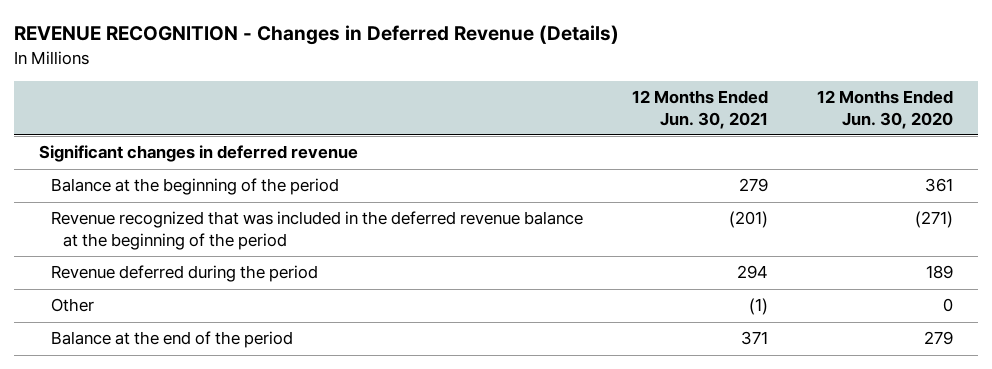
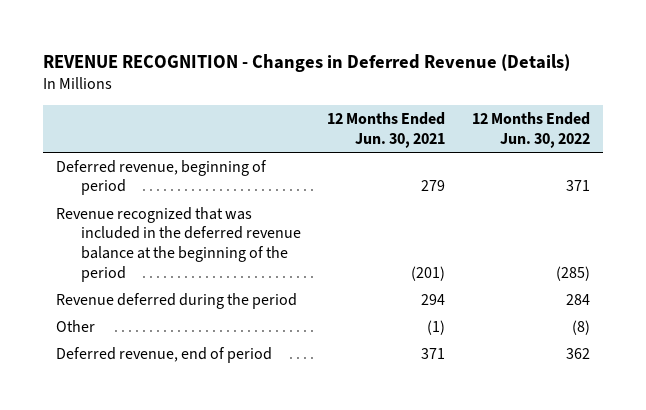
[817,90,954,129] 12 Months Ended Jun. 30, 2020 -> none
none -> [471,112,590,148] 12 Months Ended Jun. 30, 2022
[38,145,358,163] Significant changes in deferred revenue -> none
[50,178,339,196] Balance at the beginning of the period -> [55,159,267,196] Deferred revenue, beginning of period
[50,331,293,349] Balance at the end of the period -> [55,346,272,363] Deferred revenue, end of period

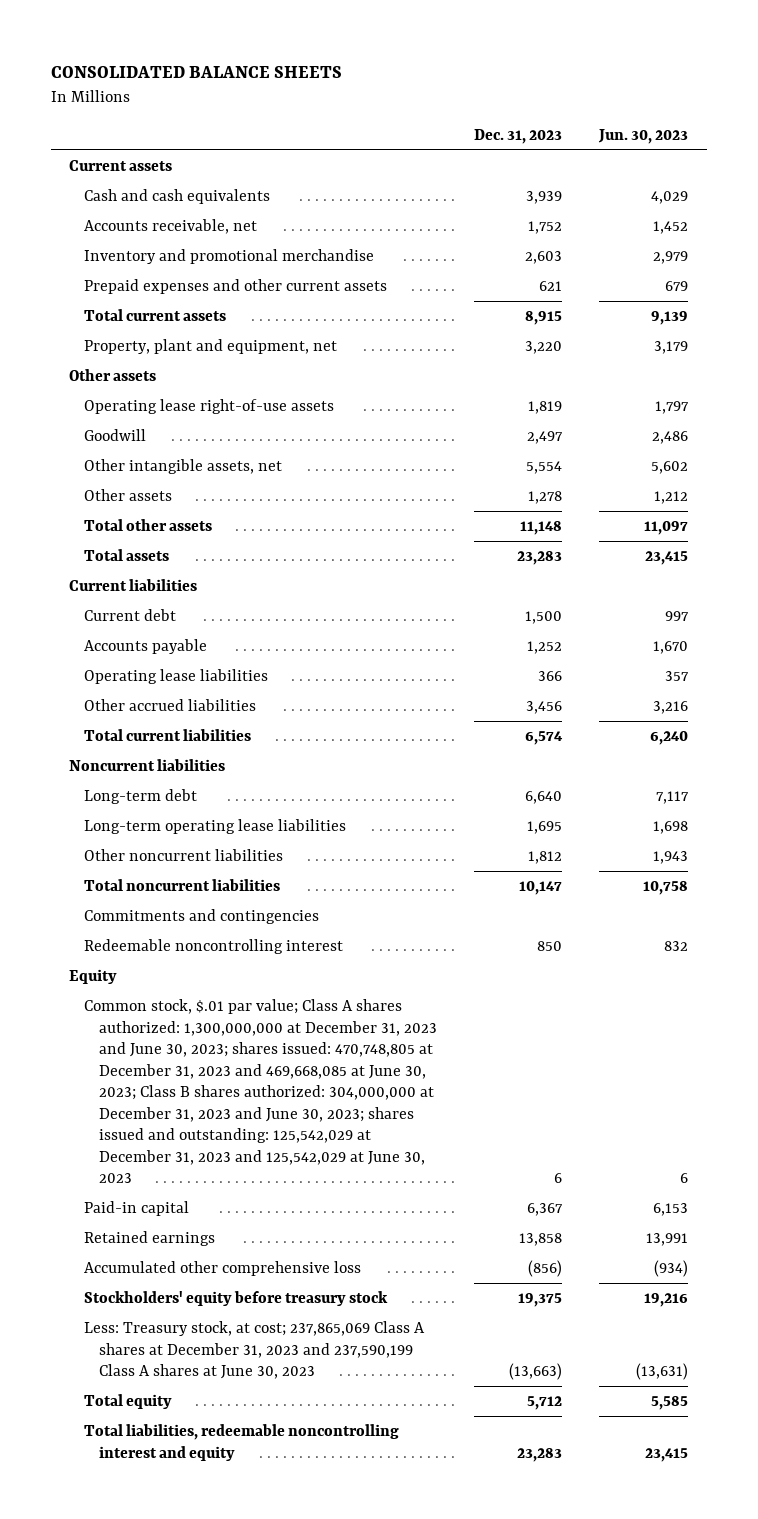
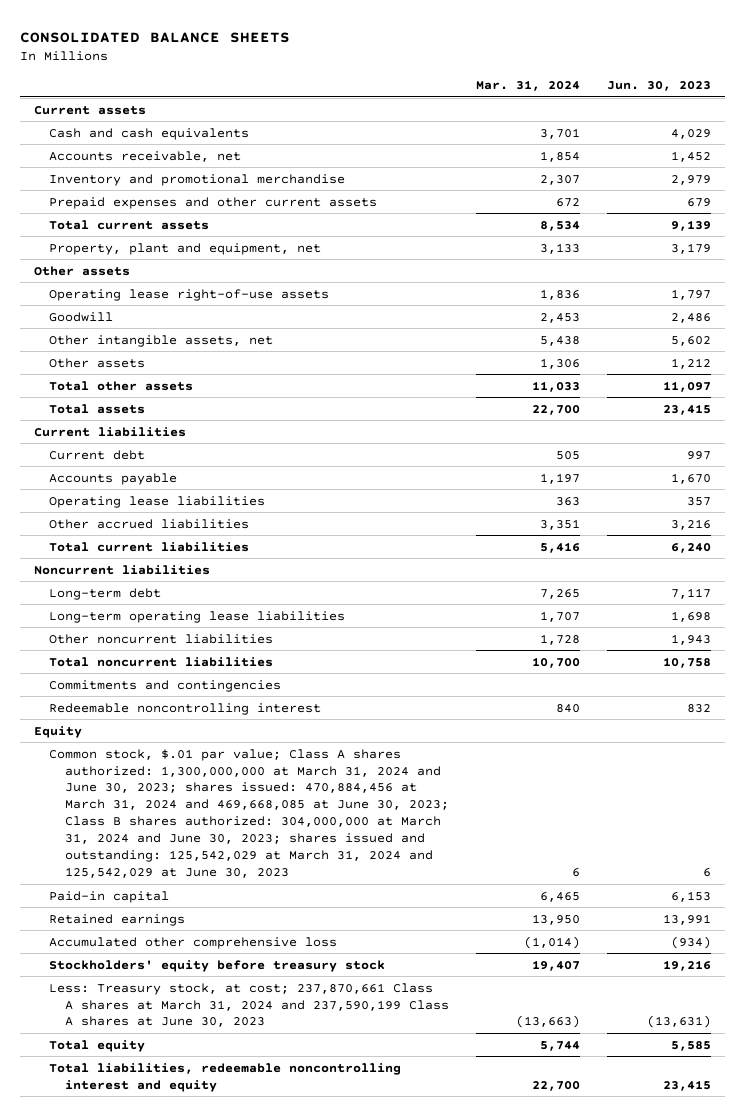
[473,128,562,144] Dec. 31, 2023 -> none
none -> [475,80,580,92] Mar. 31, 2024
[83,999,437,1184] Common stock, $.01 par value; Class A shares authorized: 1,300,000,000 at December 31, 2023 and June 30, 2023; shares issued: 470,748,805 at December 31, 2023 and 469,668,085 at June 30, 2023; Class B shares authorized: 304,000,000 at December 31, 2023 and June 30, 2023; shares issued and outstanding: 125,542,029 at December 31, 2023 and 125,542,029 at June 30, 2023 -> [49,748,449,879] Common stock, $.01 par value; Class A shares authorized: 1,300,000,000 at March 31, 2024 and June 30, 2023; shares issued: 470,884,456 at March 31, 2024 and 469,668,085 at June 30, 2023; Class B shares authorized: 304,000,000 at March 31, 2024 and June 30, 2023; shares issued and outstanding: 125,542,029 at March 31, 2024 and 125,542,029 at June 30, 2023
[83,1321,425,1380] Less: Treasury stock, at cost; 237,865,069 Class A shares at December 31, 2023 and 237,590,199 Class A shares at June 30, 2023 -> [49,982,449,1028] Less: Treasury stock, at cost; 237,870,661 Class A shares at March 31, 2024 and 237,590,199 Class A shares at June 30, 2023

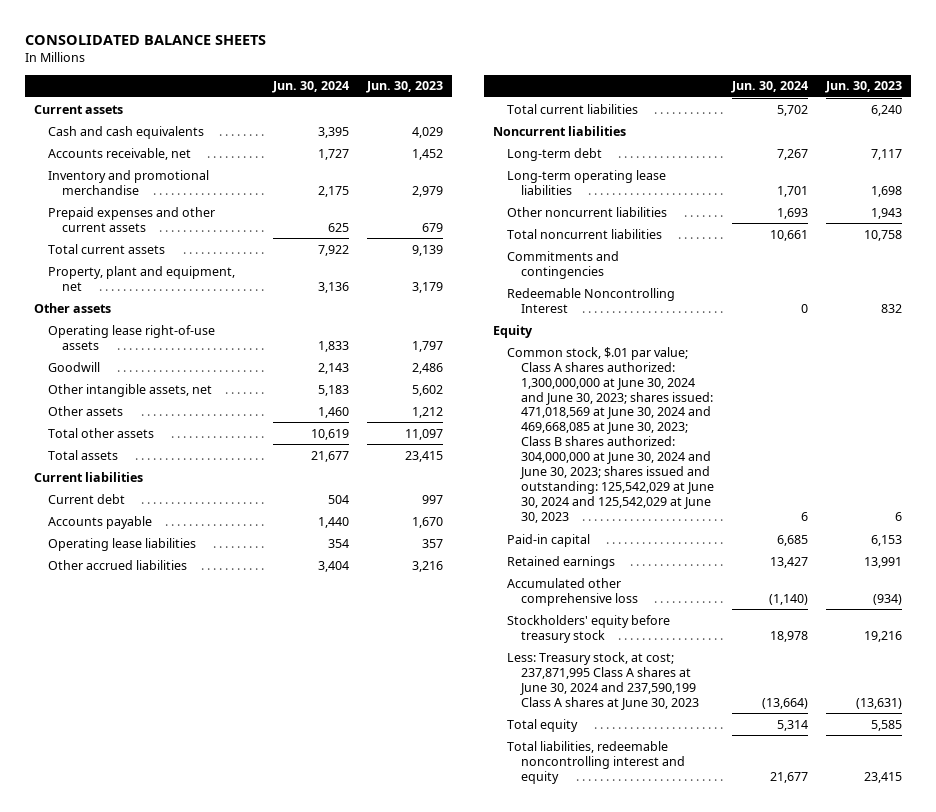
[475,80,580,92] Mar. 31, 2024 -> none
none -> [272,81,350,94] Jun. 30, 2024
[49,702,322,715] Redeemable noncontrolling interest -> [506,287,675,313] Redeemable Noncontrolling Interest
[49,748,449,879] Common stock, $.01 par value; Class A shares authorized: 1,300,000,000 at March 31, 2024 and June 30, 2023; shares issued: 470,884,456 at March 31, 2024 and 469,668,085 at June 30, 2023; Class B shares authorized: 304,000,000 at March 31, 2024 and June 30, 2023; shares issued and outstanding: 125,542,029 at March 31, 2024 and 125,542,029 at June 30, 2023 -> [506,346,714,524] Common stock, $.01 par value; Class A shares authorized: 1,300,000,000 at June 30, 2024 and June 30, 2023; shares issued: 471,018,569 at June 30, 2024 and 469,668,085 at June 30, 2023; Class B shares authorized: 304,000,000 at June 30, 2024 and June 30, 2023; shares issued and outstanding: 125,542,029 at June 30, 2024 and 125,542,029 at June 30, 2023
[49,982,449,1028] Less: Treasury stock, at cost; 237,870,661 Class A shares at March 31, 2024 and 237,590,199 Class A shares at June 30, 2023 -> [506,651,699,710] Less: Treasury stock, at cost; 237,871,995 Class A shares at June 30, 2024 and 237,590,199 Class A shares at June 30, 2023

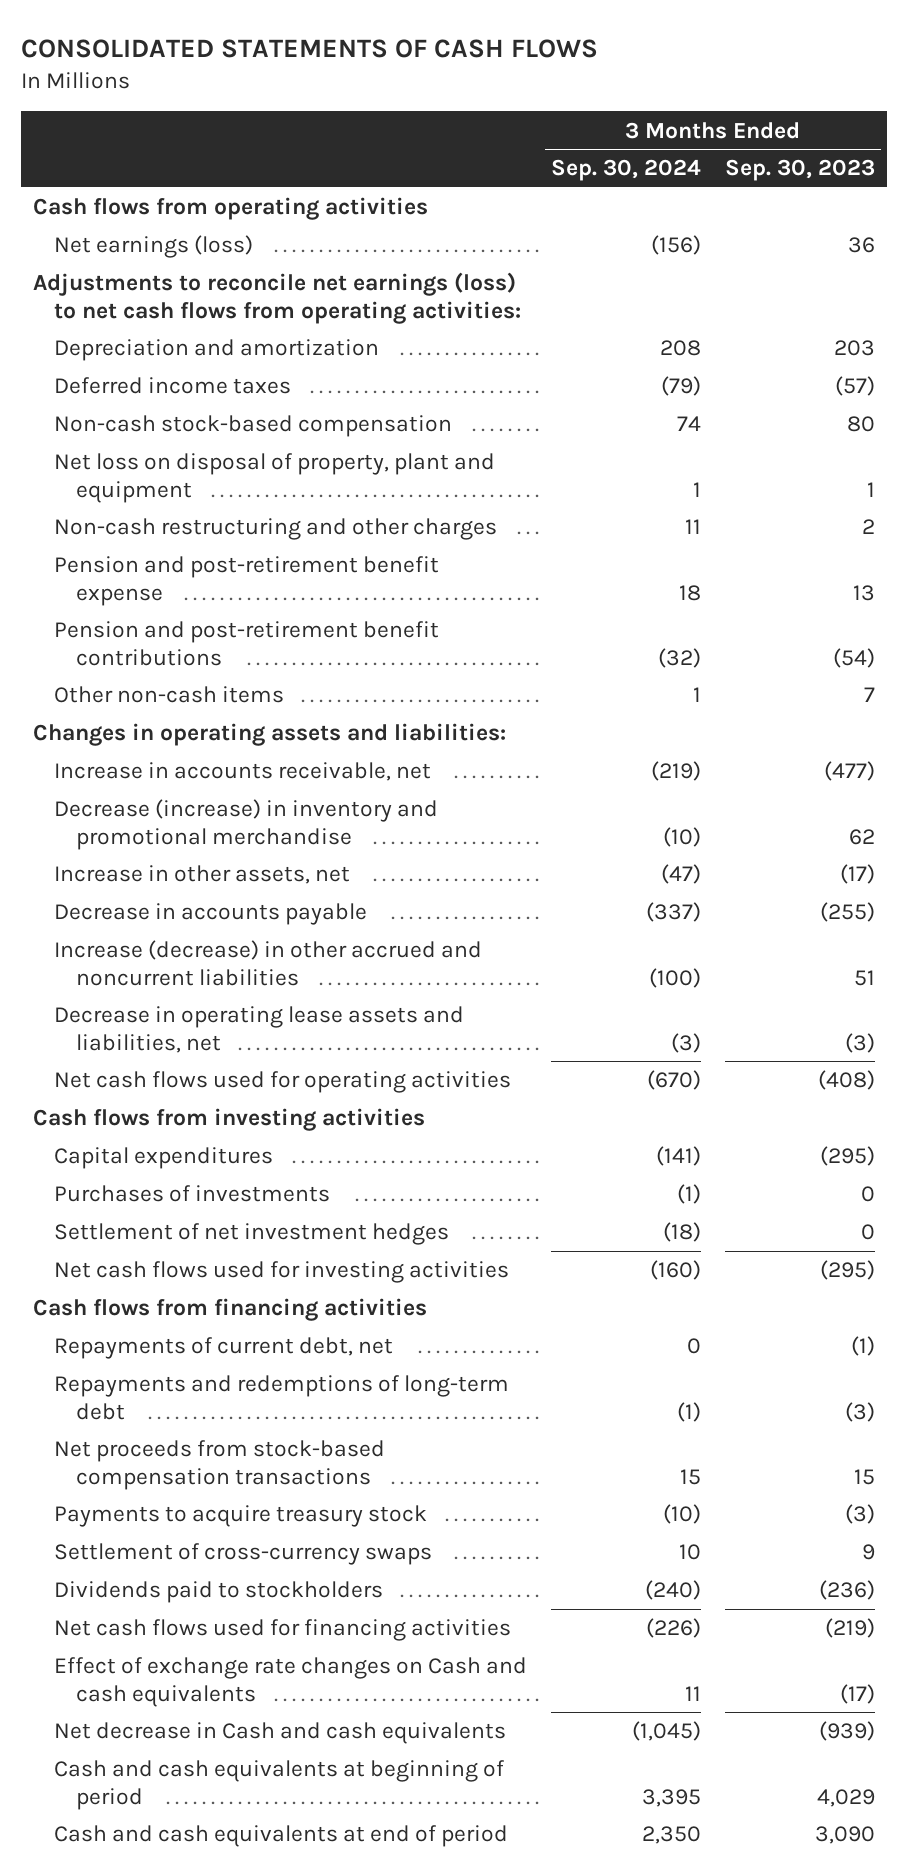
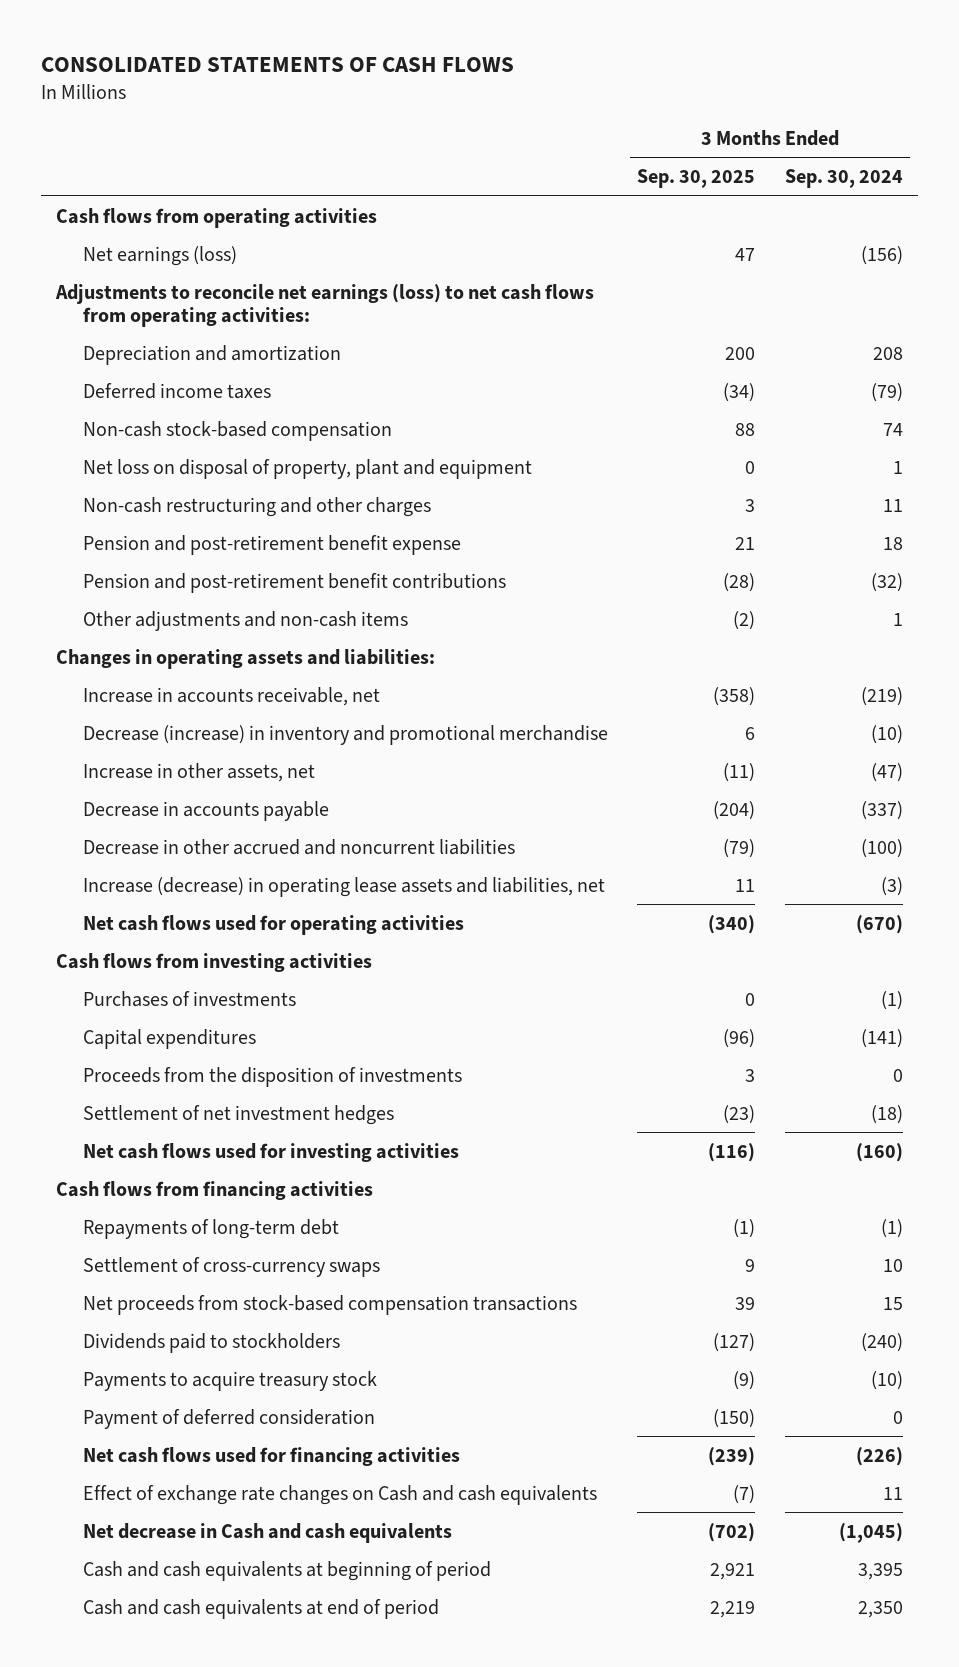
[725,159,876,182] Sep. 30, 2023 -> none
none -> [637,169,756,189] Sep. 30, 2025
[54,686,285,704] Other non-cash items -> [82,610,408,631] Other adjustments and non-cash items
[54,940,483,986] Increase (decrease) in other accrued and noncurrent liabilities -> [82,838,515,855] Decrease in other accrued and noncurrent liabilities
[54,1006,465,1053] Decrease in operating lease assets and liabilities, net -> [82,876,605,897] Increase (decrease) in operating lease assets and liabilities, net
[54,1147,274,1170] Capital expenditures -> [82,1028,256,1049] Capital expenditures
none -> [82,1066,462,1087] Proceeds from the disposition of investments
[54,1337,394,1360] Repayments of current debt, net -> none
[54,1375,510,1420] Repayments and redemptions of long-term debt -> [82,1218,339,1239] Repayments of long-term debt
[54,1440,386,1490] Net proceeds from stock-based compensation transactions -> [82,1294,577,1315] Net proceeds from stock-based compensation transactions
[54,1505,428,1528] Payments to acquire treasury stock -> [82,1370,377,1391] Payments to acquire treasury stock
none -> [82,1408,375,1429] Payment of deferred consideration

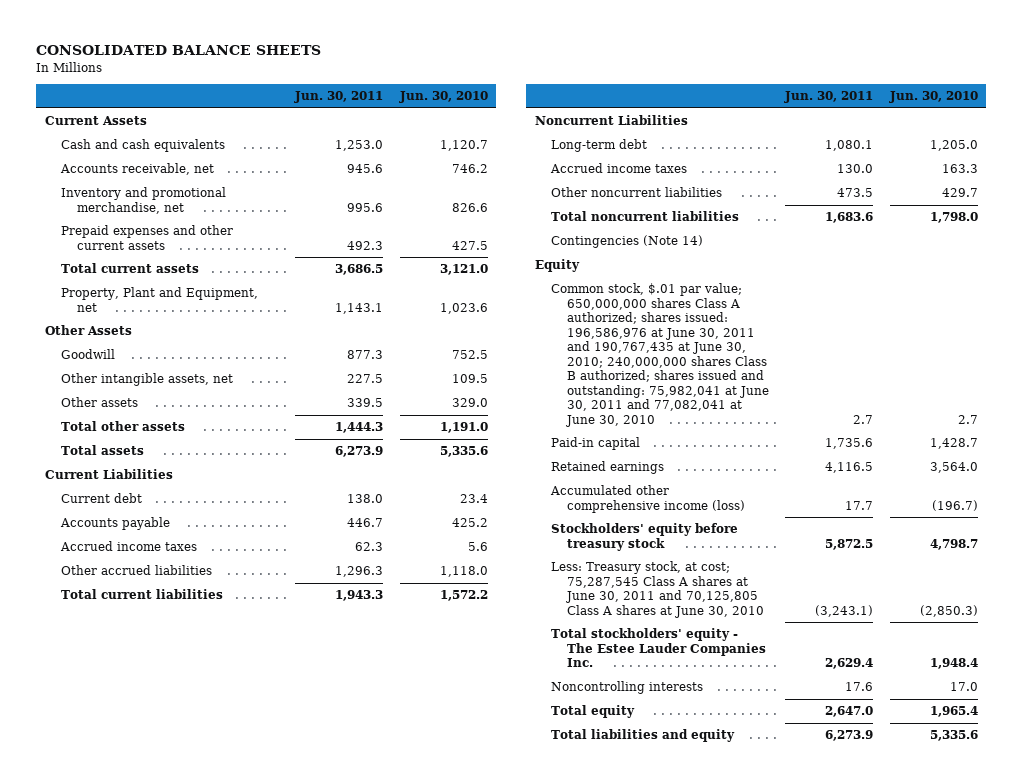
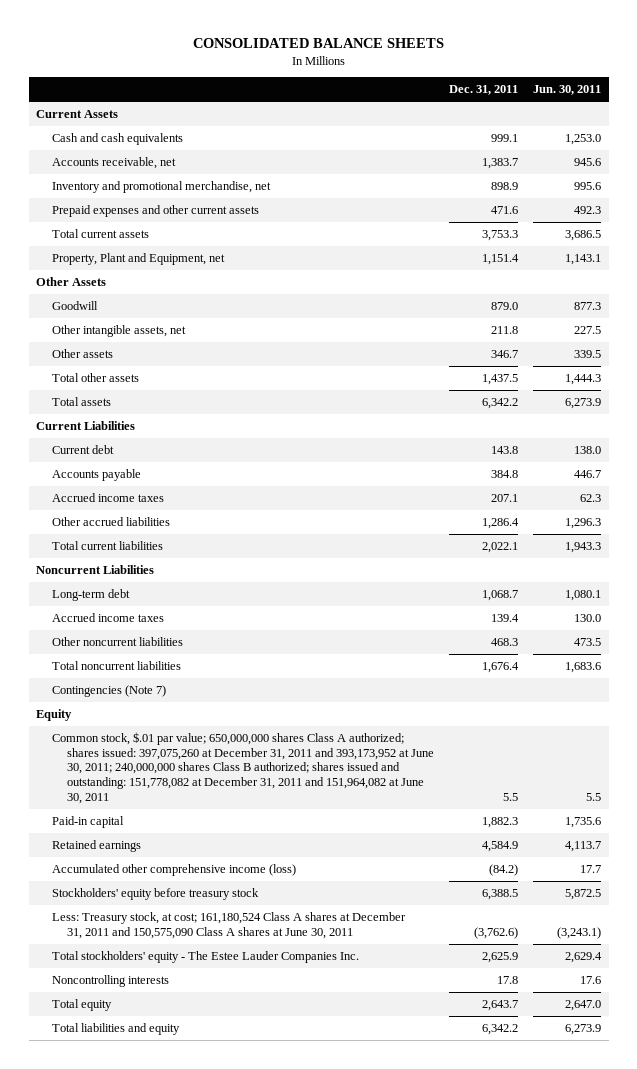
[398,91,488,104] Jun. 30, 2010 -> none
none -> [448,85,518,96] Dec. 31, 2011
[550,235,703,249] Contingencies (Note 14) -> [51,685,166,698] Contingencies (Note 7)
[550,283,769,427] Common stock, $.01 par value; 650,000,000 shares Class A authorized; shares issued: 196,586,976 at June 30, 2011 and 190,767,435 at June 30, 2010; 240,000,000 shares Class B authorized; shares issued and outstanding: 75,982,041 at June 30, 2011 and 77,082,041 at June 30, 2010 -> [51,732,434,804] Common stock, $.01 par value; 650,000,000 shares Class A authorized; shares issued: 397,075,260 at December 31, 2011 and 393,173,952 at June 30, 2011; 240,000,000 shares Class B authorized; shares issued and outstanding: 151,778,082 at December 31, 2011 and 151,964,082 at June 30, 2011
[853,414,874,424] 2.7 -> [586,792,602,801] 5.5
[825,462,874,474] 4,116.5 -> [565,841,602,853] 4,113.7
[550,561,764,618] Less: Treasury stock, at cost; 75,287,545 Class A shares at June 30, 2011 and 70,125,805 Class A shares at June 30, 2010 -> [51,912,406,939] Less: Treasury stock, at cost; 161,180,524 Class A shares at December 31, 2011 and 150,575,090 Class A shares at June 30, 2011

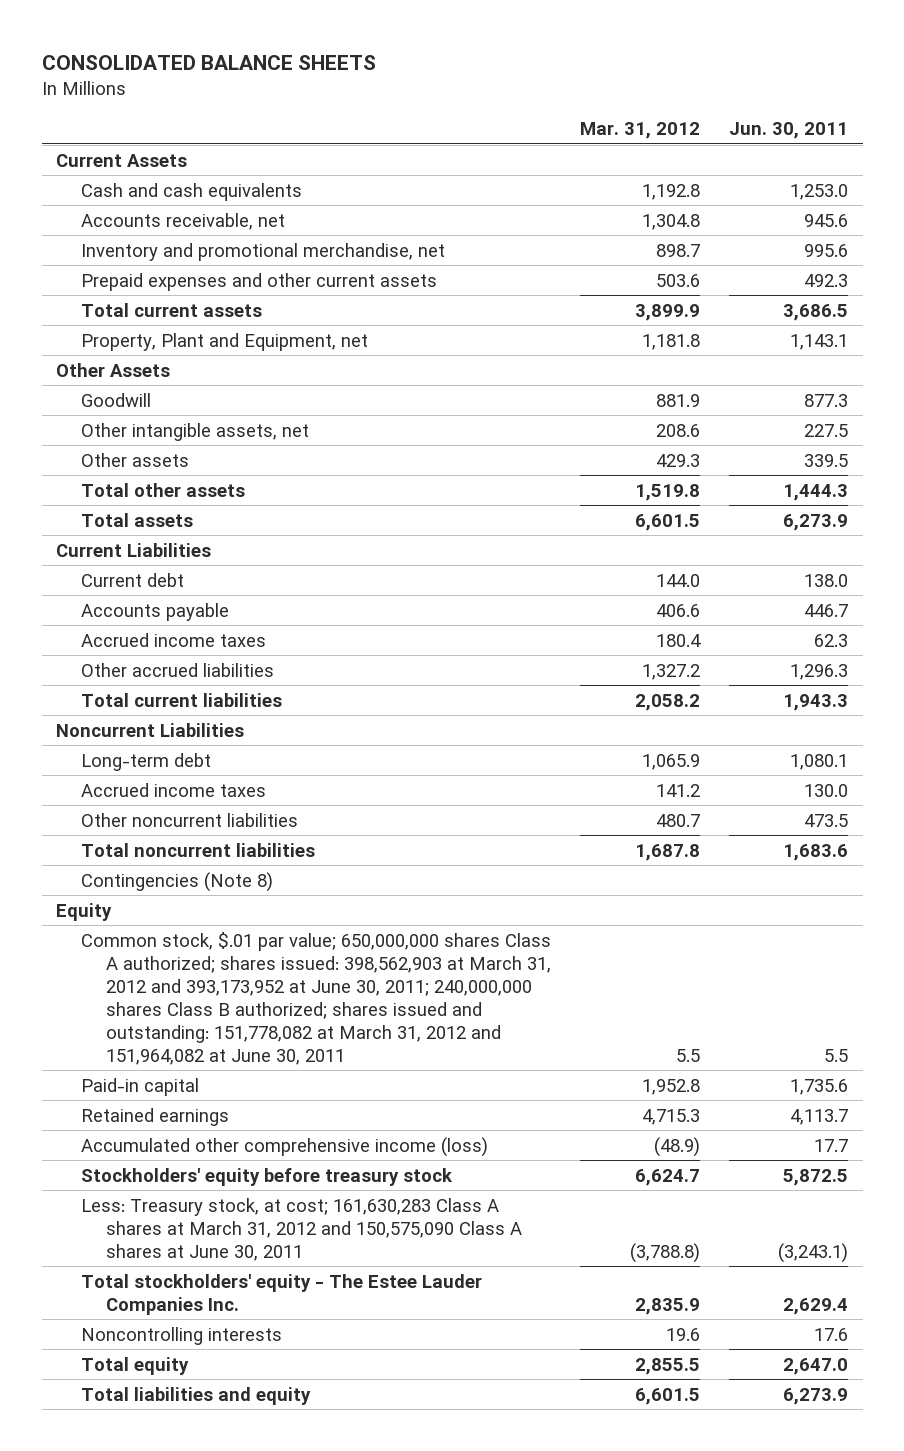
[448,85,518,96] Dec. 31, 2011 -> none
none -> [580,121,701,139] Mar. 31, 2012
[51,685,166,698] Contingencies (Note 7) -> [81,871,274,892] Contingencies (Note 8)
[51,732,434,804] Common stock, $.01 par value; 650,000,000 shares Class A authorized; shares issued: 397,075,260 at December 31, 2011 and 393,173,952 at June 30, 2011; 240,000,000 shares Class B authorized; shares issued and outstanding: 151,778,082 at December 31, 2011 and 151,964,082 at June 30, 2011 -> [81,931,552,1065] Common stock, $.01 par value; 650,000,000 shares Class A authorized; shares issued: 398,562,903 at March 31, 2012 and 393,173,952 at June 30, 2011; 240,000,000 shares Class B authorized; shares issued and outstanding: 151,778,082 at March 31, 2012 and 151,964,082 at June 30, 2011
[51,912,406,939] Less: Treasury stock, at cost; 161,180,524 Class A shares at December 31, 2011 and 150,575,090 Class A shares at June 30, 2011 -> [81,1197,523,1261] Less: Treasury stock, at cost; 161,630,283 Class A shares at March 31, 2012 and 150,575,090 Class A shares at June 30, 2011

